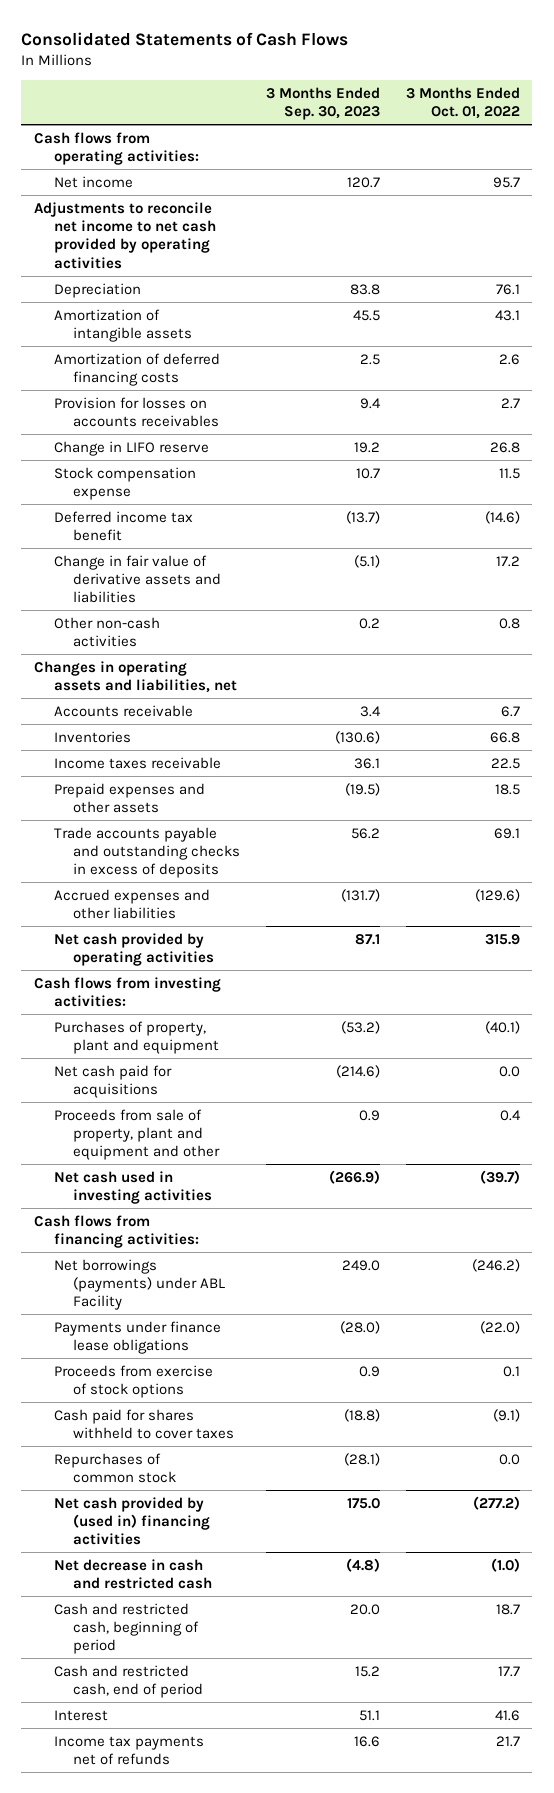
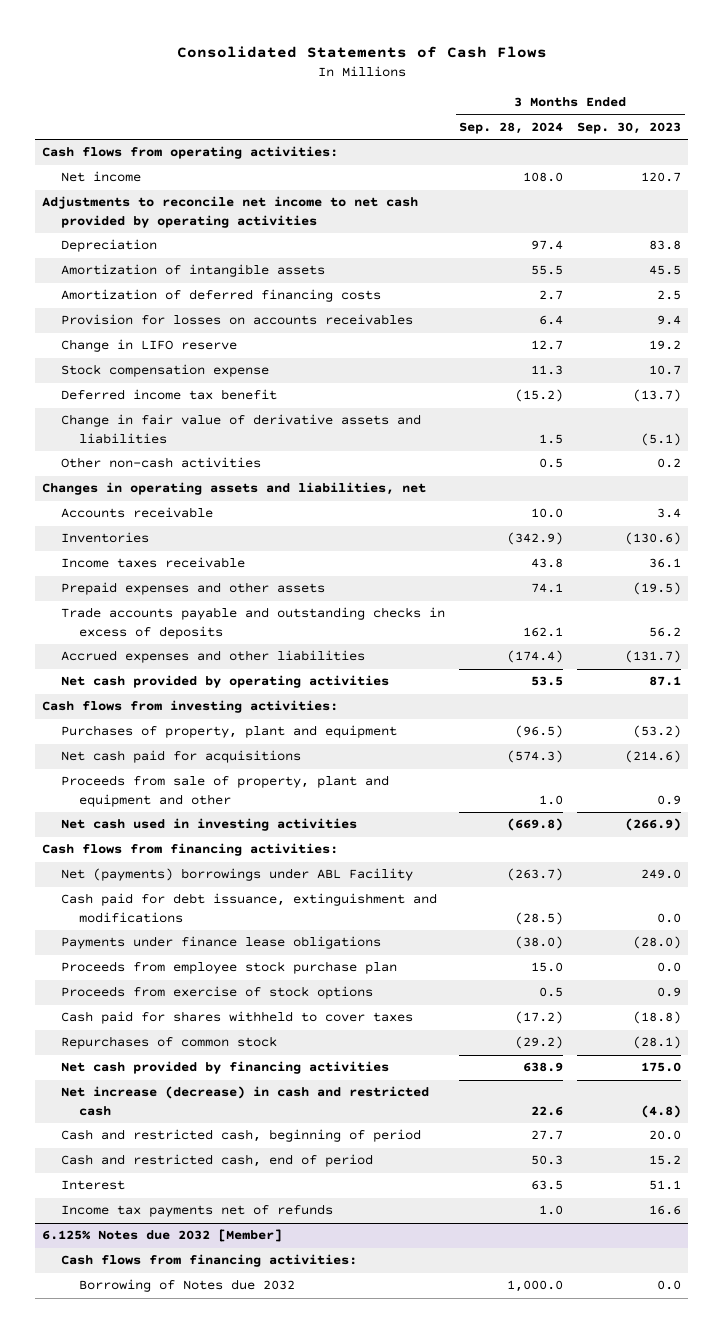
[405,86,520,120] 3 Months Ended Oct. 01, 2022 -> none
none -> [459,121,564,134] Sep. 28, 2024
[53,1258,226,1311] Net borrowings (payments) under ABL Facility -> [60,868,413,882] Net (payments) borrowings under ABL Facility
none -> [60,893,437,923] Cash paid for debt issuance, extinguishment and modifications
none -> [60,961,397,975] Proceeds from employee stock purchase plan
[53,1496,211,1546] Net cash provided by (used in) financing activities -> [60,1061,389,1075] Net cash provided by financing activities
[53,1558,213,1589] Net decrease in cash and restricted cash -> [60,1086,429,1116] Net increase (decrease) in cash and restricted cash
none -> [42,1229,283,1243] 6.125% Notes due 2032 [Member]
none -> [60,1254,357,1268] Cash flows from financing activities:
none -> [79,1279,296,1293] Borrowing of Notes due 2032

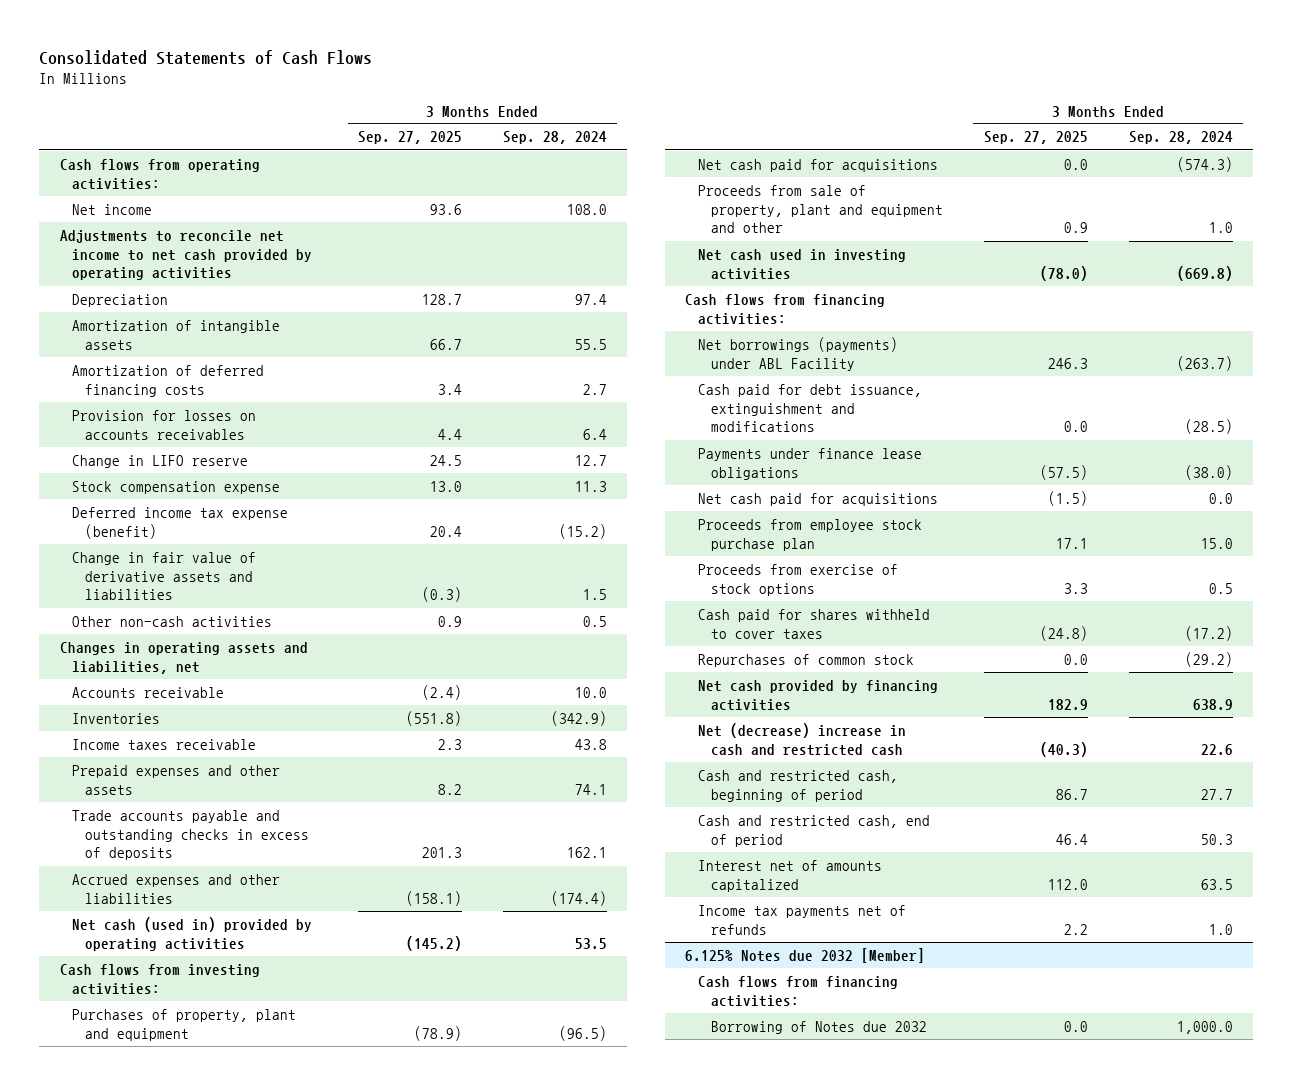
[577,121,682,134] Sep. 30, 2023 -> none
none -> [357,131,462,145] Sep. 27, 2025
[60,389,277,401] Deferred income tax benefit -> [72,506,289,539] Deferred income tax expense (benefit)
[60,675,389,689] Net cash provided by operating activities -> [72,916,313,951] Net cash (used in) provided by operating activities
[60,868,413,882] Net (payments) borrowings under ABL Facility -> [698,336,899,371] Net borrowings (payments) under ABL Facility
none -> [698,492,939,506] Net cash paid for acquisitions
[60,1086,429,1116] Net increase (decrease) in cash and restricted cash -> [698,722,907,756] Net (decrease) increase in cash and restricted cash
[60,1180,125,1191] Interest -> [698,859,883,892] Interest net of amounts capitalized

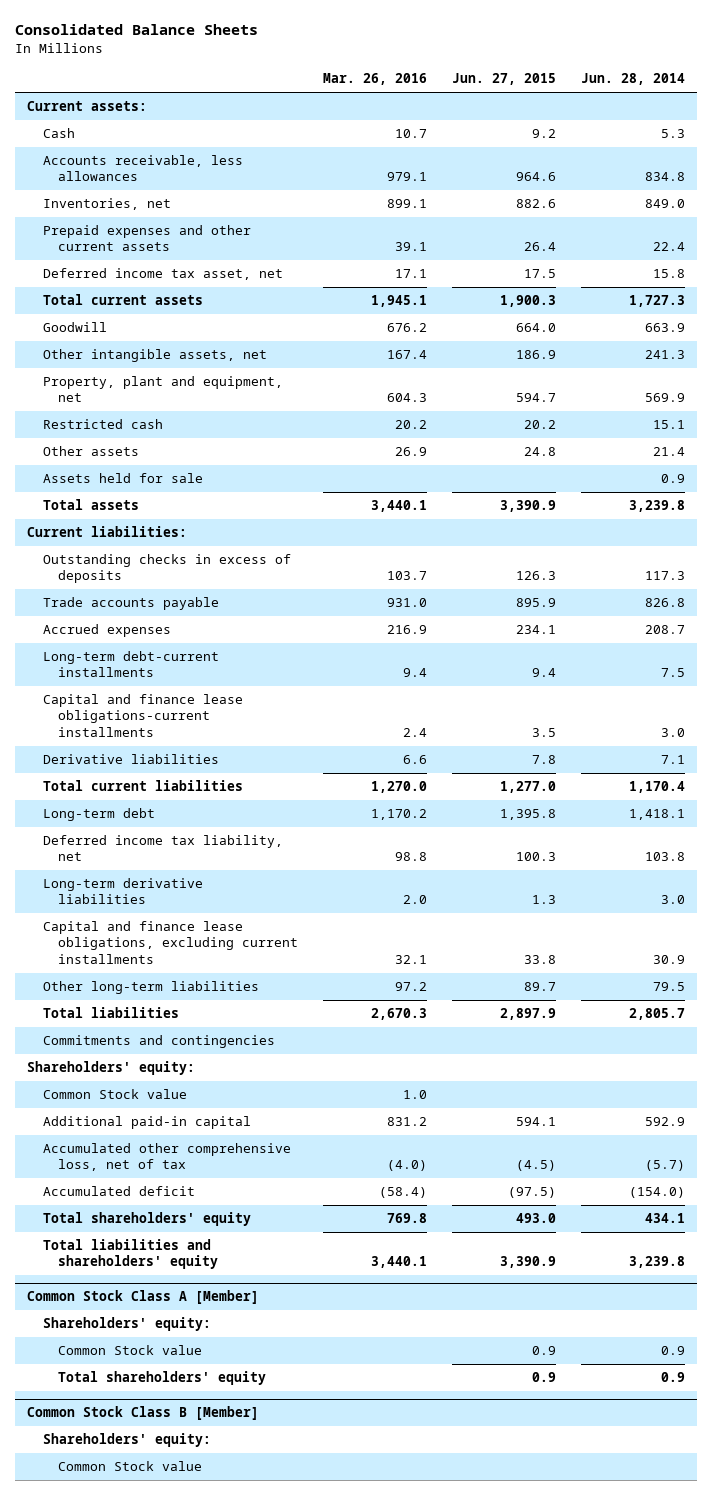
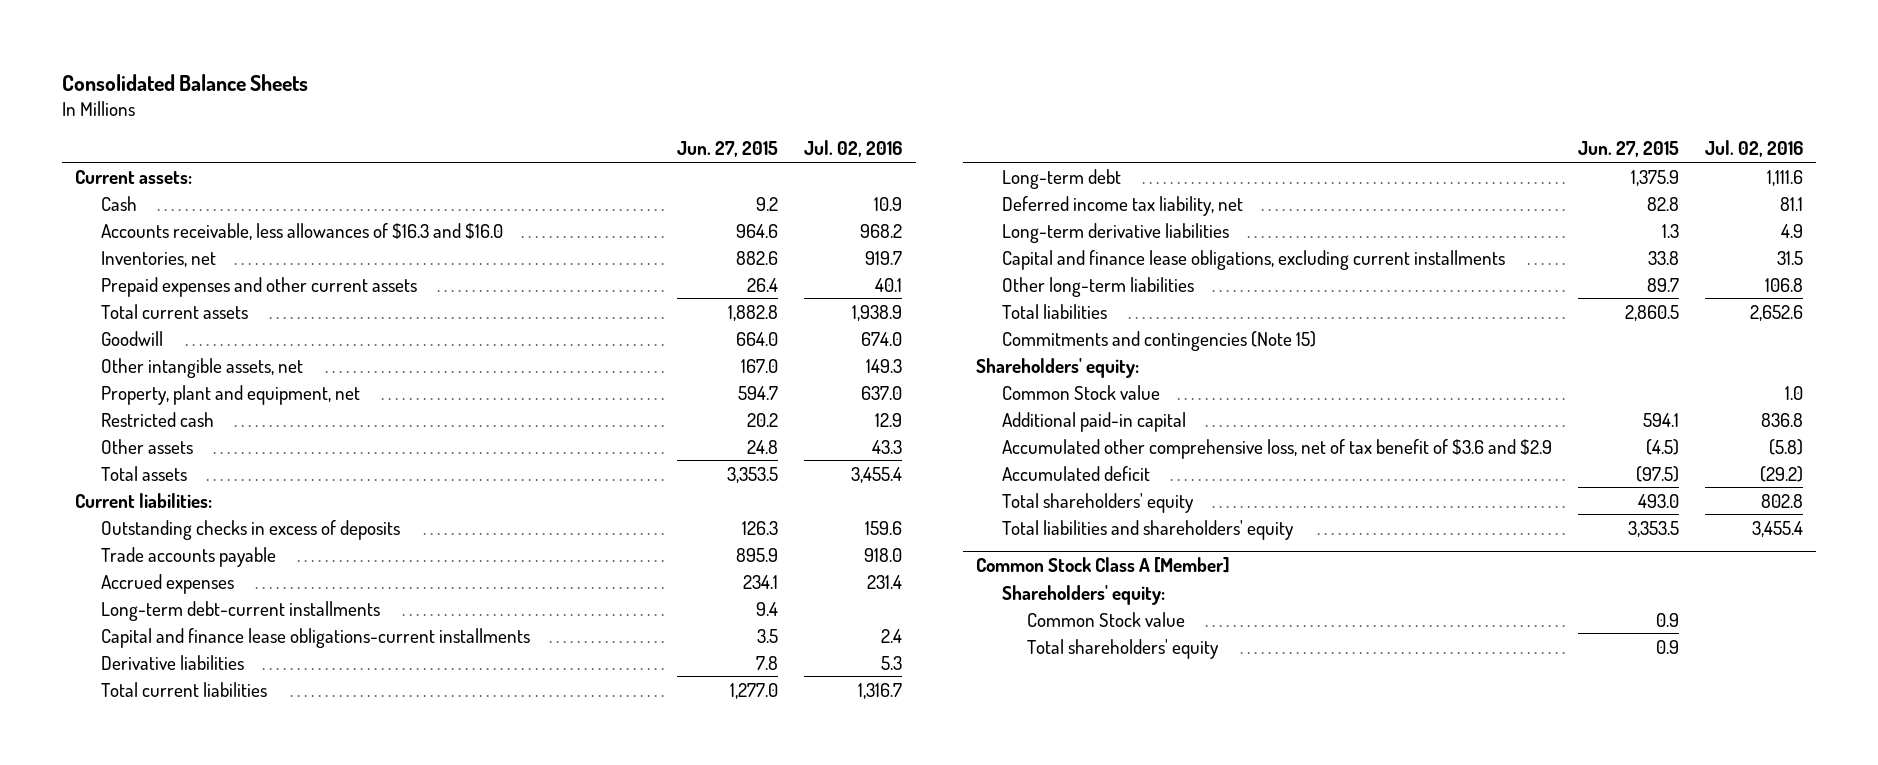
[322,73,427,86] Mar. 26, 2016 -> none
[580,73,685,86] Jun. 28, 2014 -> none
none -> [804,140,903,158] Jul. 02, 2016
[42,155,243,182] Accounts receivable, less allowances -> [100,222,503,240] Accounts receivable, less allowances of $16.3 and $16.0
[42,268,283,281] Deferred income tax asset, net -> none
[499,295,556,308] 1,900.3 -> [728,304,779,321] 1,882.8
[515,350,556,360] 186.9 -> [741,358,779,373] 167.0
[42,473,203,484] Assets held for sale -> none
[499,500,556,513] 3,390.9 -> [727,466,779,483] 3,353.5
[499,809,556,821] 1,395.8 -> [1630,169,1679,186] 1,375.9
[515,852,556,862] 100.3 -> [1646,196,1679,211] 82.8
[499,1008,556,1021] 2,897.9 -> [1624,304,1679,321] 2,860.5
[42,1035,275,1049] Commitments and contingencies -> [1001,330,1316,351] Commitments and contingencies (Note 15)
[42,1143,291,1172] Accumulated other comprehensive loss, net of tax -> [1001,438,1552,459] Accumulated other comprehensive loss, net of tax benefit of $3.6 and $2.9
[499,1256,556,1269] 3,390.9 -> [1627,520,1679,537] 3,353.5
[27,1406,260,1421] Common Stock Class B [Member] -> none
[42,1433,211,1448] Shareholders' equity: -> none
[57,1461,202,1472] Common Stock value -> none

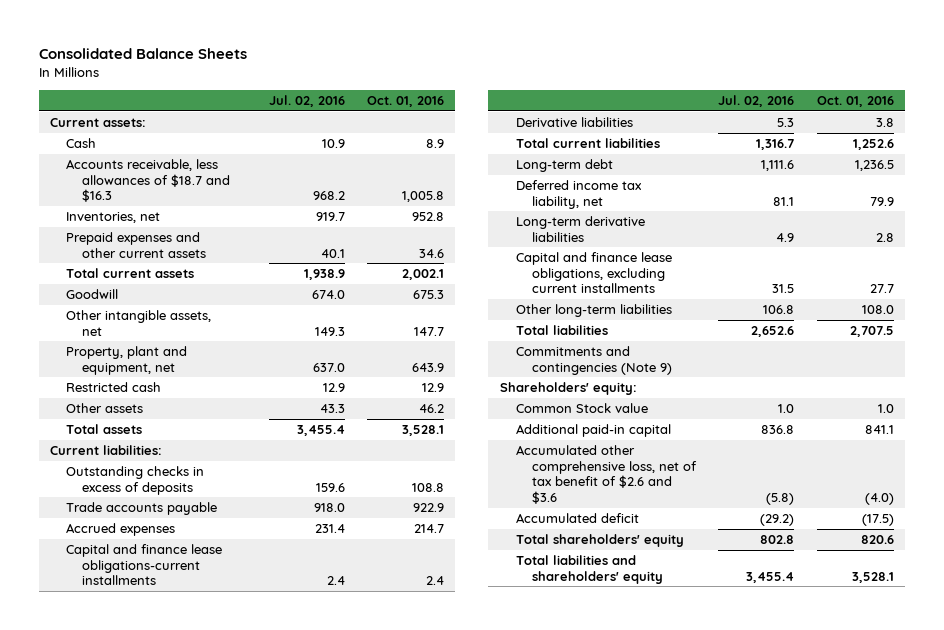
[677,141,779,158] Jun. 27, 2015 -> none
none -> [367,96,445,108] Oct. 01, 2016
[100,222,503,240] Accounts receivable, less allowances of $16.3 and $16.0 -> [66,159,231,203] Accounts receivable, less allowances of $18.7 and $16.3
[100,600,380,621] Long-term debt-current installments -> none
[1001,330,1316,351] Commitments and contingencies (Note 15) -> [515,346,672,375] Commitments and contingencies (Note 9)
[1001,438,1552,459] Accumulated other comprehensive loss, net of tax benefit of $3.6 and $2.9 -> [515,445,697,505] Accumulated other comprehensive loss, net of tax benefit of $2.6 and $3.6
[975,557,1230,574] Common Stock Class A [Member] -> none
[1001,584,1165,605] Shareholders' equity: -> none
[1027,611,1186,627] Common Stock value -> none
[1027,638,1220,659] Total shareholders' equity -> none

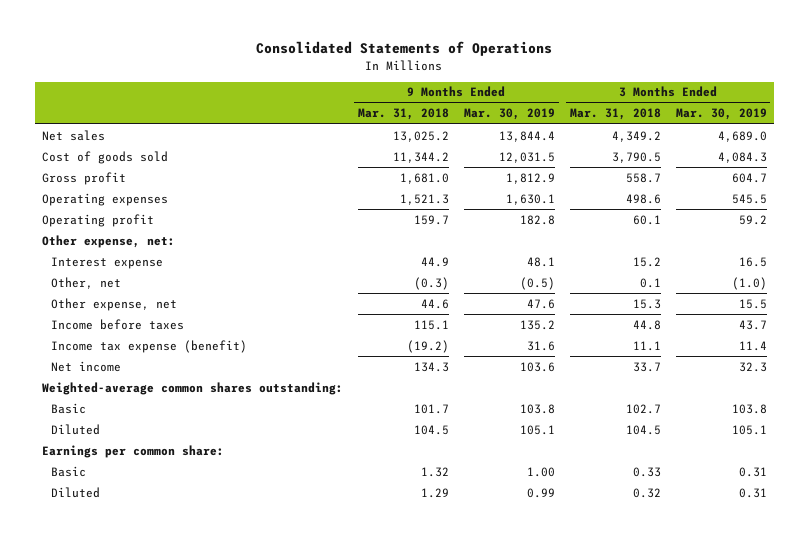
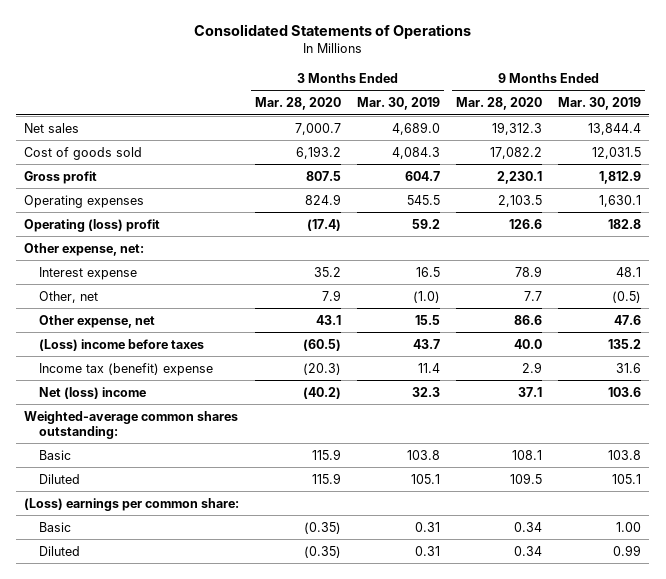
[357,108,449,121] Mar. 31, 2018 -> none
[569,108,661,121] Mar. 31, 2018 -> none
none -> [255,97,342,111] Mar. 28, 2020
none -> [456,97,543,111] Mar. 28, 2020
[42,213,155,227] Operating profit -> [24,218,161,232] Operating (loss) profit
[51,318,185,330] Income before taxes -> [39,338,205,351] (Loss) income before taxes
[51,339,248,353] Income tax expense (benefit) -> [39,362,214,376] Income tax (benefit) expense
[51,360,122,372] Net income -> [39,386,147,399] Net (loss) income
[42,444,225,458] Earnings per common share: -> [24,497,240,511] (Loss) earnings per common share:

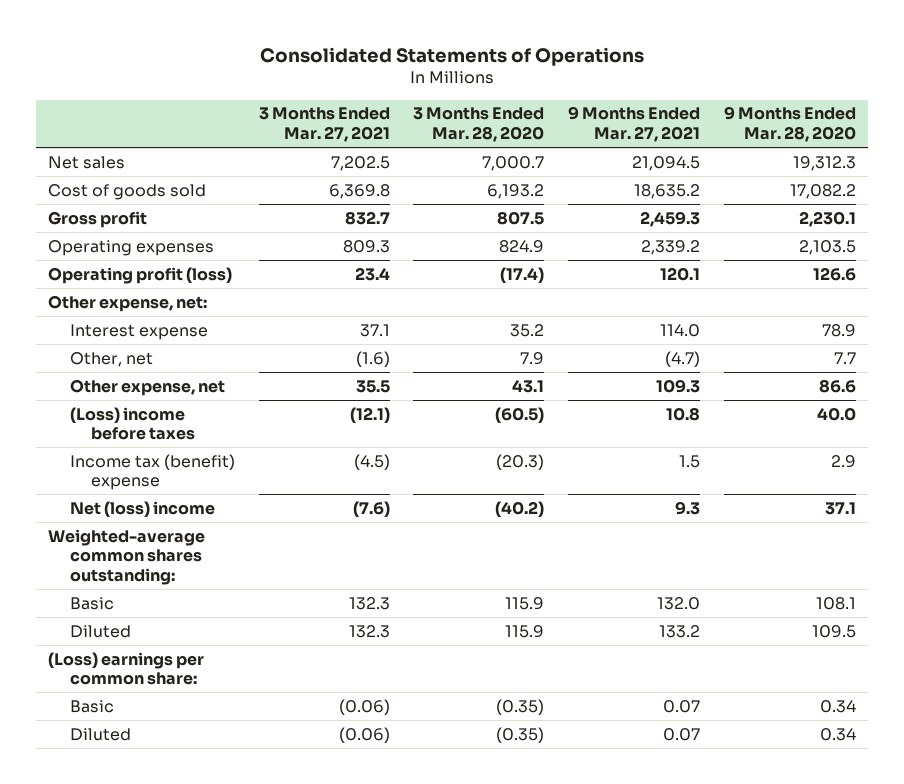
[357,97,441,111] Mar. 30, 2019 -> none
[558,97,642,111] Mar. 30, 2019 -> none
none -> [258,107,390,143] 3 Months Ended Mar. 27, 2021
none -> [568,106,701,143] 9 Months Ended Mar. 27, 2021
[24,218,161,232] Operating (loss) profit -> [48,266,233,284] Operating profit (loss)

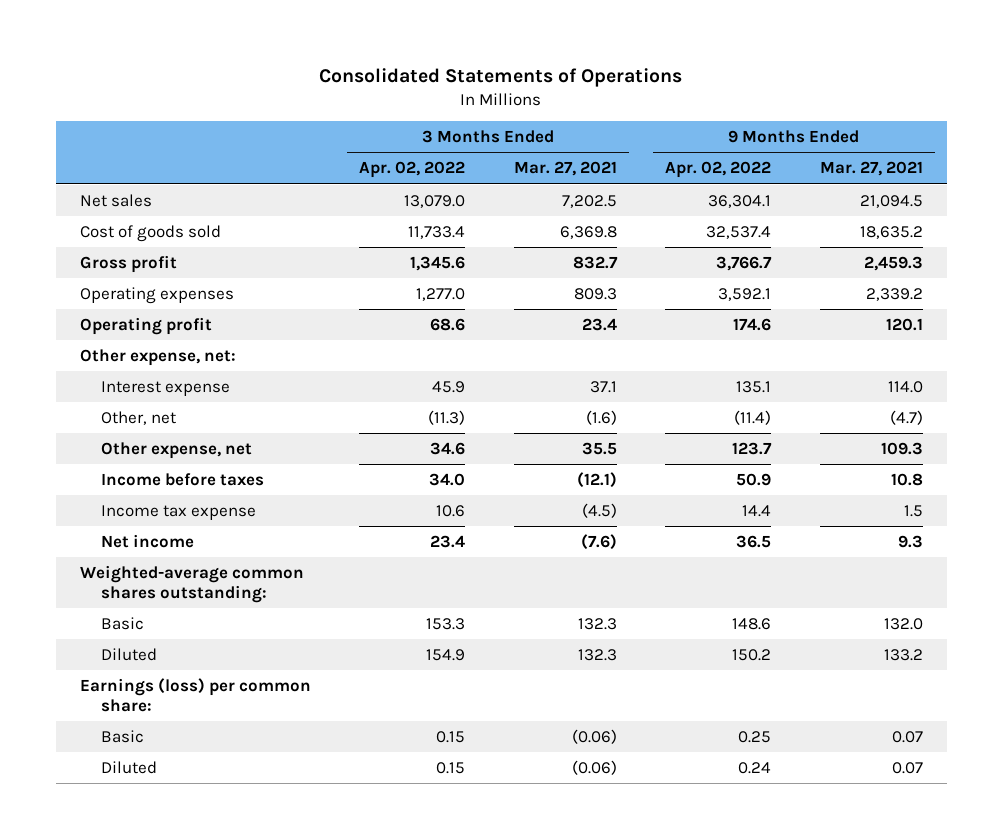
[413,107,545,143] 3 Months Ended Mar. 28, 2020 -> none
[724,106,857,143] 9 Months Ended Mar. 28, 2020 -> none
none -> [359,161,466,179] Apr. 02, 2022
none -> [665,161,772,179] Apr. 02, 2022
[48,266,233,284] Operating profit (loss) -> [80,316,213,335] Operating profit
[69,406,196,441] (Loss) income before taxes -> [100,472,264,486] Income before taxes
[69,453,235,491] Income tax (benefit) expense -> [100,504,256,520] Income tax expense
[69,500,215,517] Net (loss) income -> [100,533,194,548] Net income
[48,651,205,686] (Loss) earnings per common share: -> [80,677,312,713] Earnings (loss) per common share:

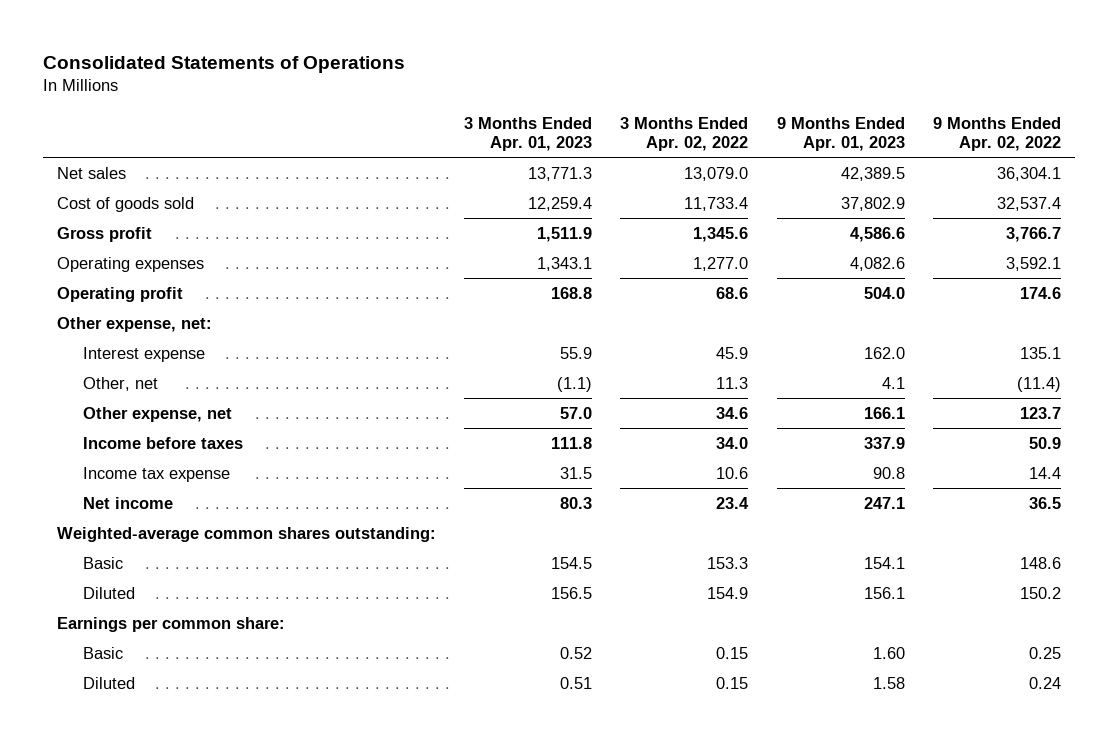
[513,161,617,177] Mar. 27, 2021 -> none
[819,161,923,177] Mar. 27, 2021 -> none
none -> [464,116,593,151] 3 Months Ended Apr. 01, 2023
none -> [776,116,905,151] 9 Months Ended Apr. 01, 2023
[428,409,466,425] (11.3) -> [716,376,749,389] 11.3
[80,677,312,713] Earnings (loss) per common share: -> [56,616,285,632] Earnings per common share:

